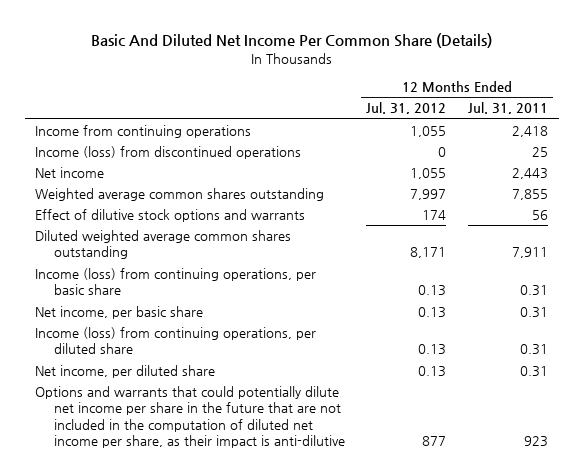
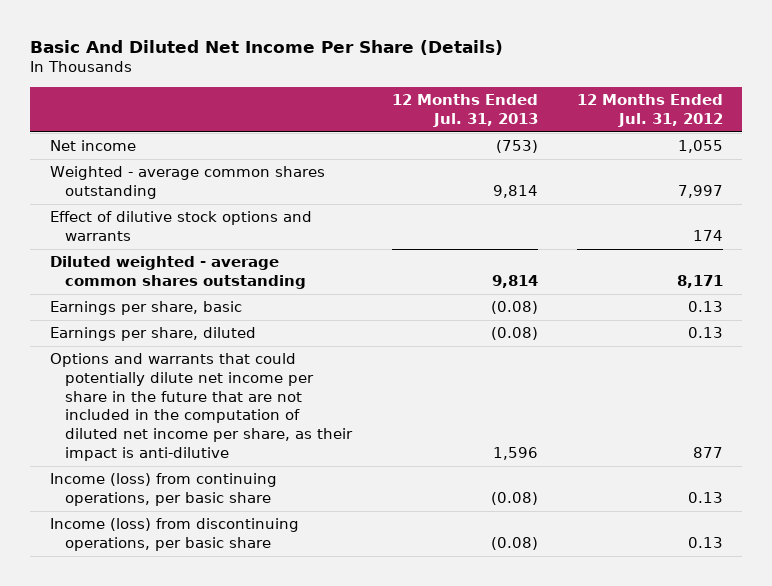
[90,33,492,49] Basic And Diluted Net Income Per Common Share (Details) -> [30,39,504,55] Basic And Diluted Net Income Per Share (Details)
[467,102,548,115] Jul. 31, 2011 -> none
none -> [391,94,538,127] 12 Months Ended Jul. 31, 2013
[35,125,252,139] Income from continuing operations -> none
[35,146,302,160] Income (loss) from discontinued operations -> none
[35,188,325,202] Weighted average common shares outstanding -> [49,166,325,200] Weighted - average common shares outstanding
[35,327,317,355] Income (loss) from continuing operations, per diluted share -> none
[35,230,292,260] Diluted weighted average common shares outstanding -> [49,256,307,290] Diluted weighted - average common shares outstanding
[35,306,204,320] Net income, per basic share -> [49,301,242,316] Earnings per share, basic
[35,365,216,379] Net income, per diluted share -> [49,327,256,342] Earnings per share, diluted
[35,268,317,296] Income (loss) from continuing operations, per basic share -> [49,473,277,507] Income (loss) from continuing operations, per basic share
none -> [49,518,299,552] Income (loss) from discontinuing operations, per basic share

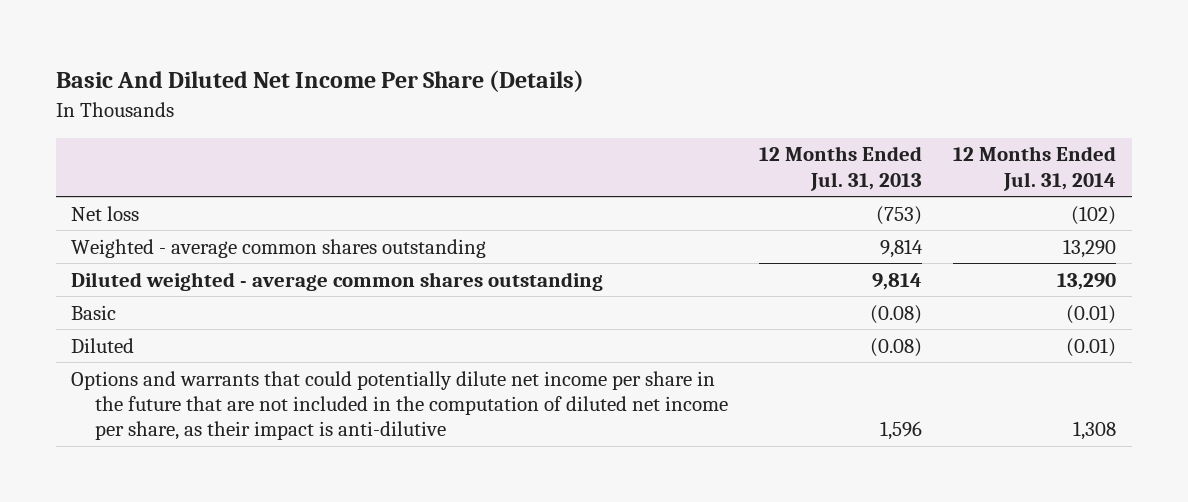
[576,94,723,127] 12 Months Ended Jul. 31, 2012 -> none
none -> [953,146,1117,191] 12 Months Ended Jul. 31, 2014
[49,140,136,152] Net income -> [71,205,140,221] Net loss
[49,211,312,242] Effect of dilutive stock options and warrants -> none
[49,301,242,316] Earnings per share, basic -> [71,304,117,320] Basic
[49,327,256,342] Earnings per share, diluted -> [71,337,135,353] Diluted
[49,473,277,507] Income (loss) from continuing operations, per basic share -> none
[49,518,299,552] Income (loss) from discontinuing operations, per basic share -> none

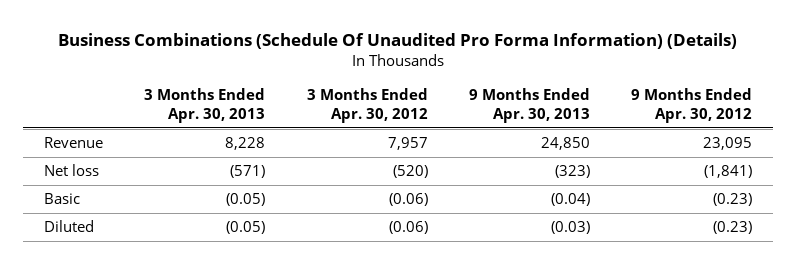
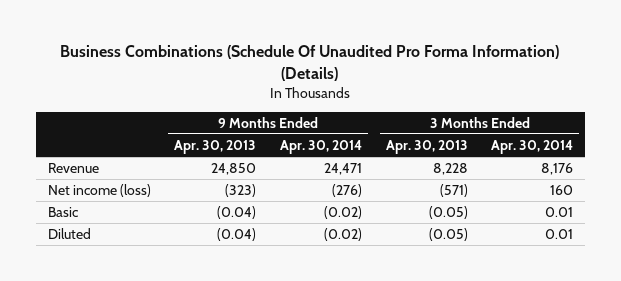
[306,88,428,124] 3 Months Ended Apr. 30, 2012 -> none
[631,88,753,124] 9 Months Ended Apr. 30, 2012 -> none
none -> [279,139,362,154] Apr. 30, 2014
none -> [491,139,574,154] Apr. 30, 2014
[43,164,99,177] Net loss -> [47,183,151,197] Net income (loss)
[551,221,591,235] (0.03) -> [217,227,257,241] (0.04)

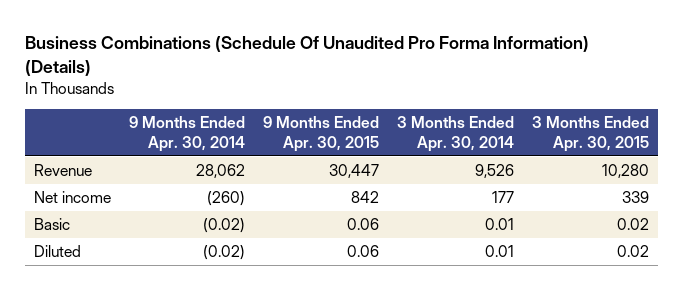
[174,139,257,154] Apr. 30, 2013 -> none
[385,139,468,154] Apr. 30, 2013 -> none
none -> [263,116,380,153] 9 Months Ended Apr. 30, 2015
none -> [531,116,649,153] 3 Months Ended Apr. 30, 2015
[323,162,362,175] 24,471 -> [196,163,246,178] 28,062
[541,162,574,175] 8,176 -> [475,163,515,178] 9,526
[47,183,151,197] Net income (loss) -> [34,190,112,203] Net income
[331,183,362,197] (276) -> [207,190,246,206] (260)
[550,184,574,195] 160 -> [492,190,515,203] 177

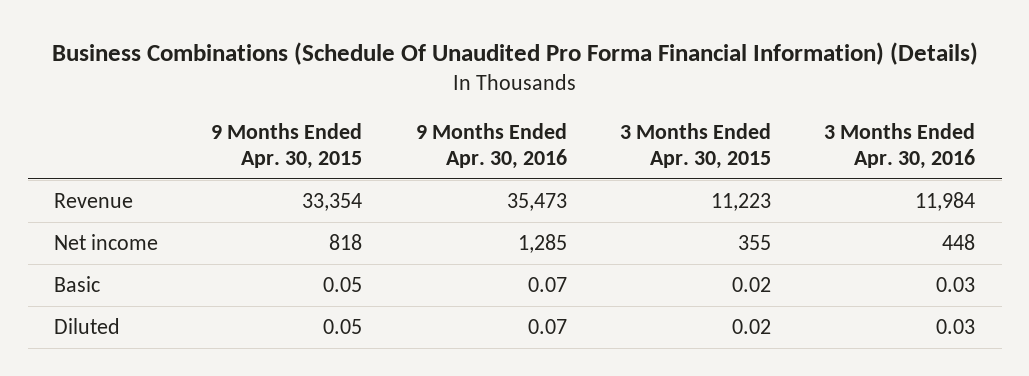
[25,36,590,77] Business Combinations (Schedule Of Unaudited Pro Forma Information) (Details) -> [51,42,978,66] Business Combinations (Schedule Of Unaudited Pro Forma Financial Information) (Details)
[129,116,246,153] 9 Months Ended Apr. 30, 2014 -> none
[397,116,515,153] 3 Months Ended Apr. 30, 2014 -> none
none -> [415,123,567,169] 9 Months Ended Apr. 30, 2016
none -> [824,123,976,169] 3 Months Ended Apr. 30, 2016
[329,163,380,178] 30,447 -> [302,192,363,211] 33,354
[601,163,649,178] 10,280 -> [710,192,771,211] 11,223
[351,190,380,203] 842 -> [329,233,363,250] 818
[621,190,649,203] 339 -> [737,234,771,250] 355
[347,217,380,230] 0.06 -> [323,276,363,292] 0.05
[347,244,380,257] 0.06 -> [323,318,363,334] 0.05

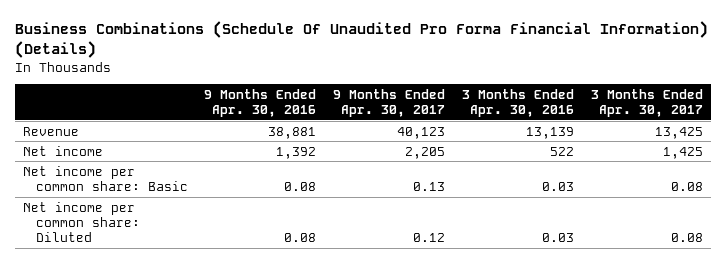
[211,123,363,169] 9 Months Ended Apr. 30, 2015 -> none
[619,123,771,169] 3 Months Ended Apr. 30, 2015 -> none
none -> [333,88,446,118] 9 Months Ended Apr. 30, 2017
none -> [590,88,703,118] 3 Months Ended Apr. 30, 2017
[54,275,101,292] Basic -> none
[54,317,121,334] Diluted -> none
[506,192,567,211] 35,473 -> [268,126,317,139] 38,881
[915,191,976,211] 11,984 -> [525,126,574,139] 13,139
[517,233,567,253] 1,285 -> [276,146,317,159] 1,392
[942,233,976,250] 448 -> [549,146,574,156] 522
none -> [22,165,188,191] Net income per common share: Basic
none -> [22,201,140,243] Net income per common share: Diluted

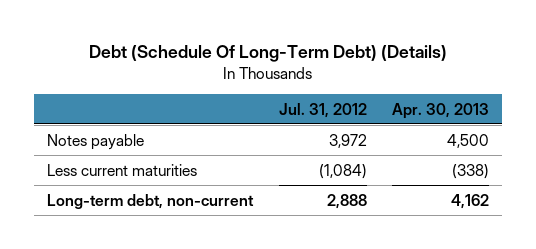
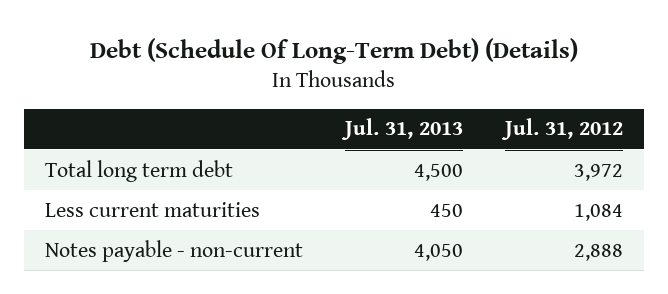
[392,102,490,119] Apr. 30, 2013 -> none
none -> [340,118,463,141] Jul. 31, 2013
[46,133,144,150] Notes payable -> [45,159,234,182] Total long term debt
[318,163,367,179] (1,084) -> [573,203,623,221] 1,084
[46,193,254,209] Long-term debt, non-current -> [45,239,304,262] Notes payable - non-current

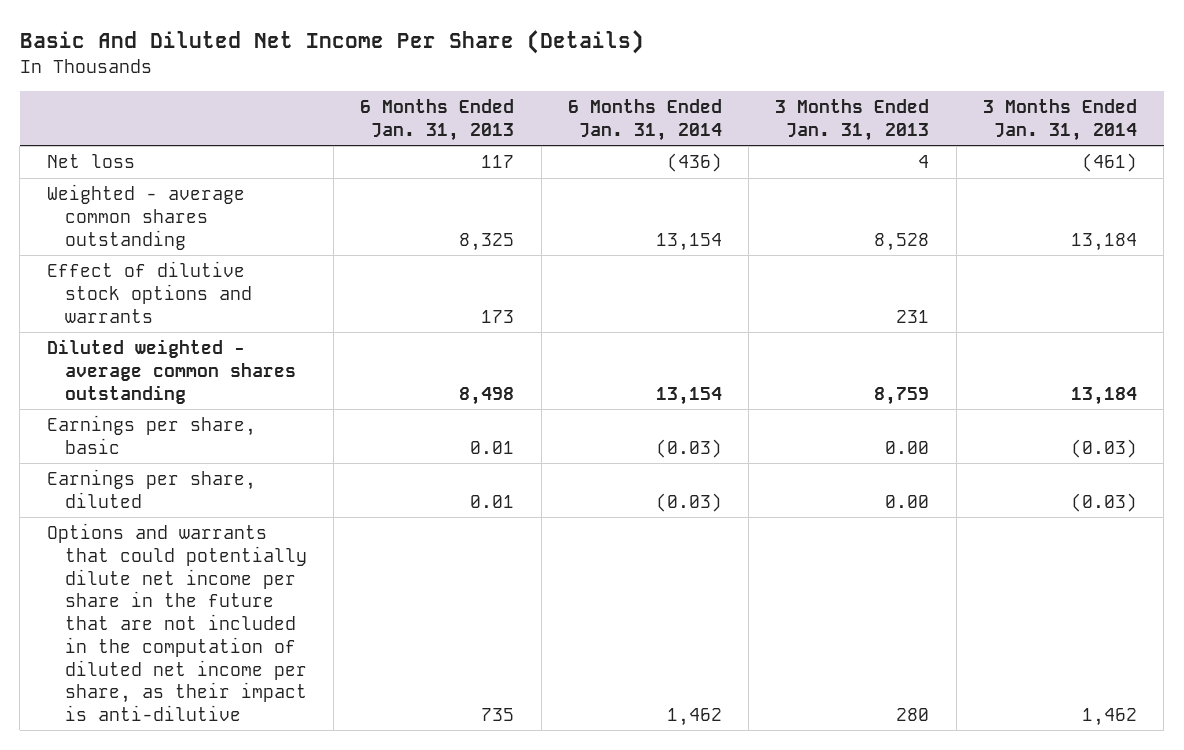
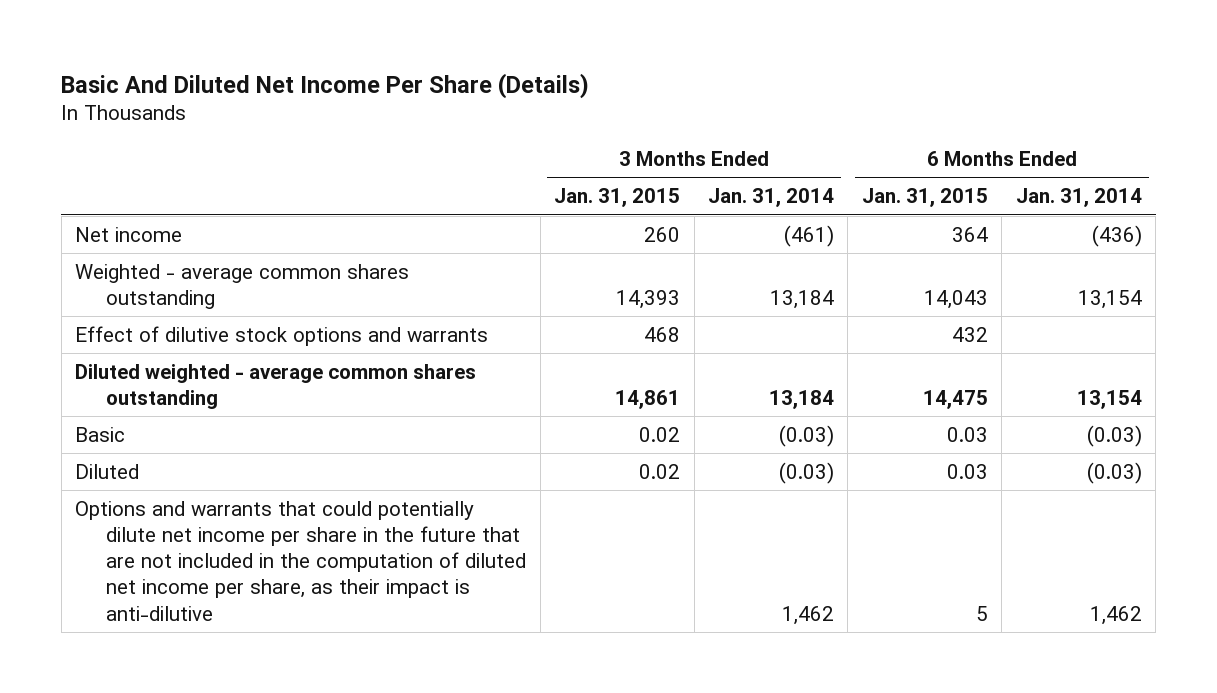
[360,99,515,142] 6 Months Ended Jan. 31, 2013 -> none
[775,99,930,142] 3 Months Ended Jan. 31, 2013 -> none
none -> [554,188,681,208] Jan. 31, 2015
none -> [861,188,988,208] Jan. 31, 2015
[46,154,135,169] Net loss -> [75,226,183,242] Net income
[46,415,256,454] Earnings per share, basic -> [75,426,126,442] Basic
[46,469,256,508] Earnings per share, diluted -> [75,463,140,479] Diluted

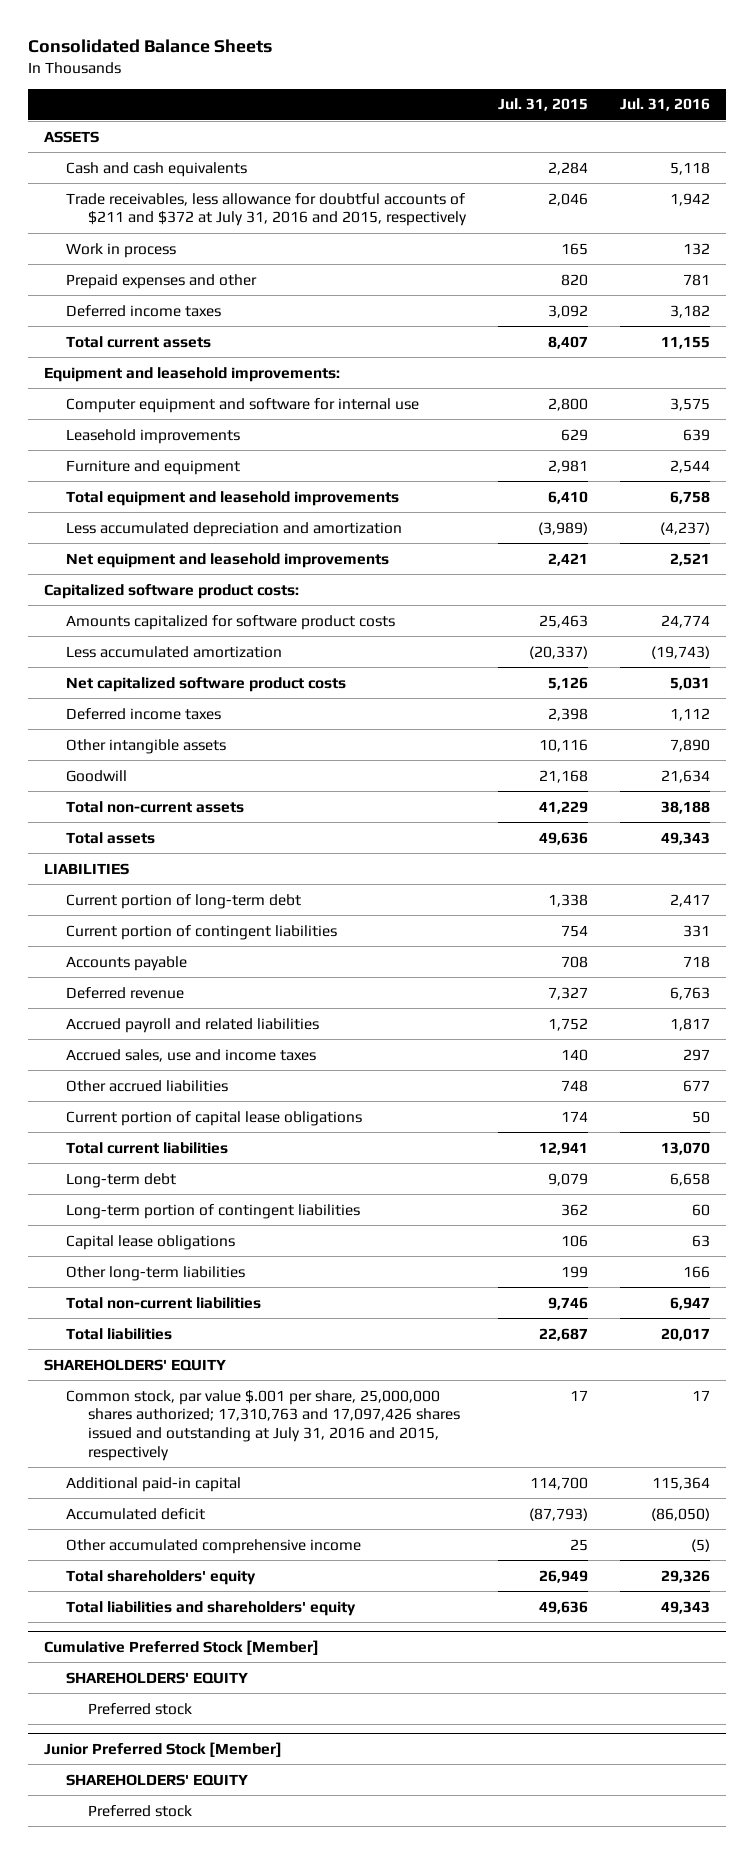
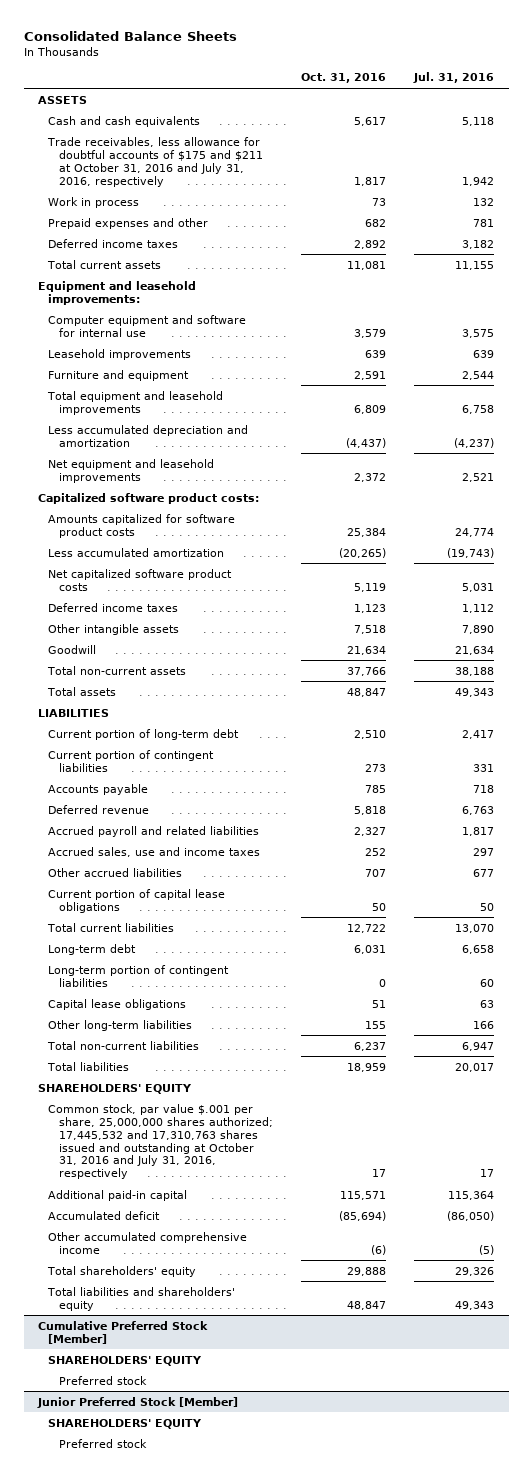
[497,98,588,112] Jul. 31, 2015 -> none
none -> [301,73,387,84] Oct. 31, 2016
[65,192,467,227] Trade receivables, less allowance for doubtful accounts of $211 and $372 at July 31, 2016 and 2015, respectively -> [47,136,263,187] Trade receivables, less allowance for doubtful accounts of $175 and $211 at October 31, 2016 and July 31, 2016, respectively
[65,1389,460,1462] Common stock, par value $.001 per share, 25,000,000 shares authorized; 17,310,763 and 17,097,426 shares issued and outstanding at July 31, 2016 and 2015, respectively -> [48,1103,273,1180] Common stock, par value $.001 per share, 25,000,000 shares authorized; 17,445,532 and 17,310,763 shares issued and outstanding at October 31, 2016 and July 31, 2016, respectively

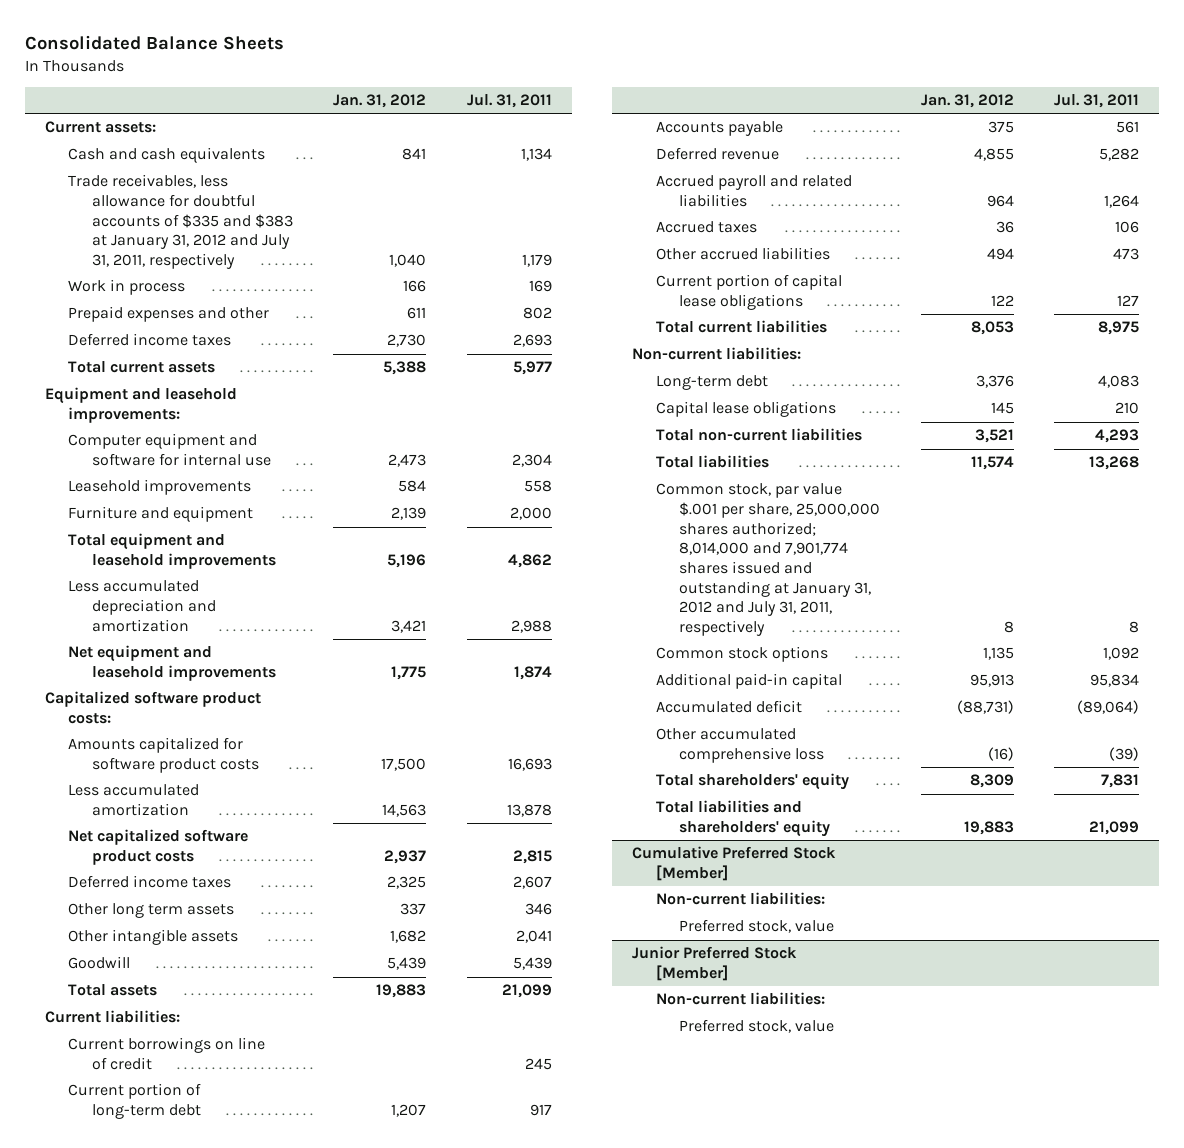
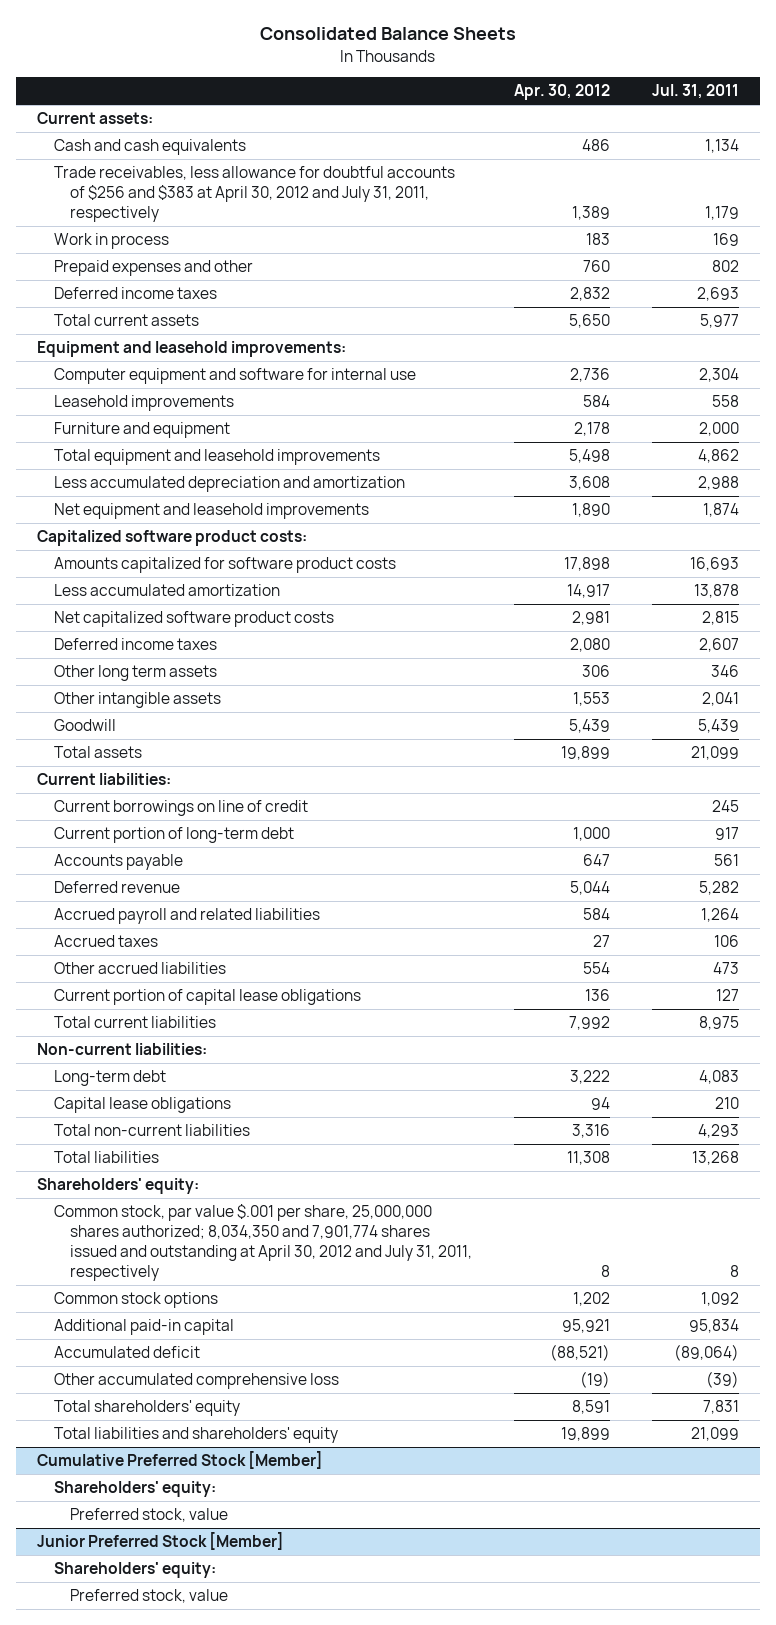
[333,93,427,108] Jan. 31, 2012 -> none
none -> [513,84,610,101] Apr. 30, 2012
[68,174,293,269] Trade receivables, less allowance for doubtful accounts of $335 and $383 at January 31, 2012 and July 31, 2011, respectively -> [53,166,455,222] Trade receivables, less allowance for doubtful accounts of $256 and $383 at April 30, 2012 and July 31, 2011, respectively
none -> [37,1178,200,1195] Shareholders' equity:
[655,483,881,636] Common stock, par value $.001 per share, 25,000,000 shares authorized; 8,014,000 and 7,901,774 shares issued and outstanding at January 31, 2012 and July 31, 2011, respectively -> [53,1204,473,1281] Common stock, par value $.001 per share, 25,000,000 shares authorized; 8,034,350 and 7,901,774 shares issued and outstanding at April 30, 2012 and July 31, 2011, respectively
[655,892,825,906] Non-current liabilities: -> none
none -> [53,1481,216,1498] Shareholders' equity:
[655,992,825,1006] Non-current liabilities: -> none
none -> [53,1562,216,1579] Shareholders' equity:

